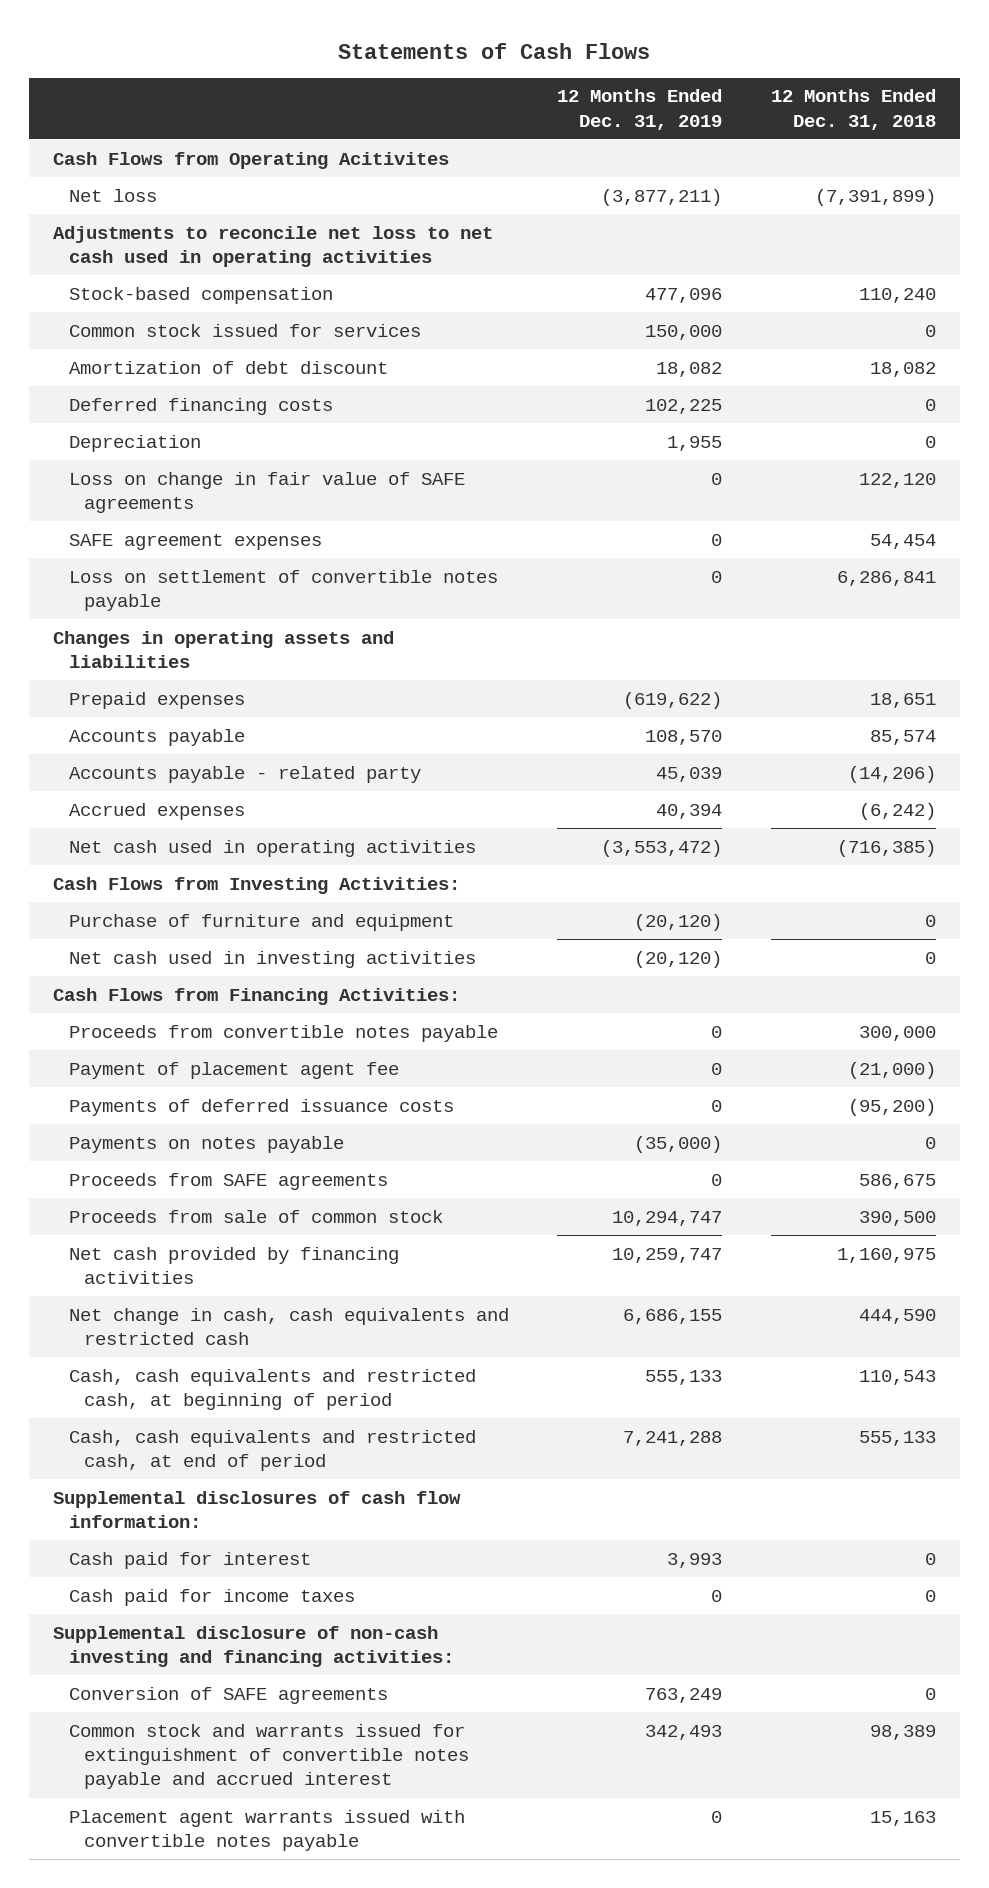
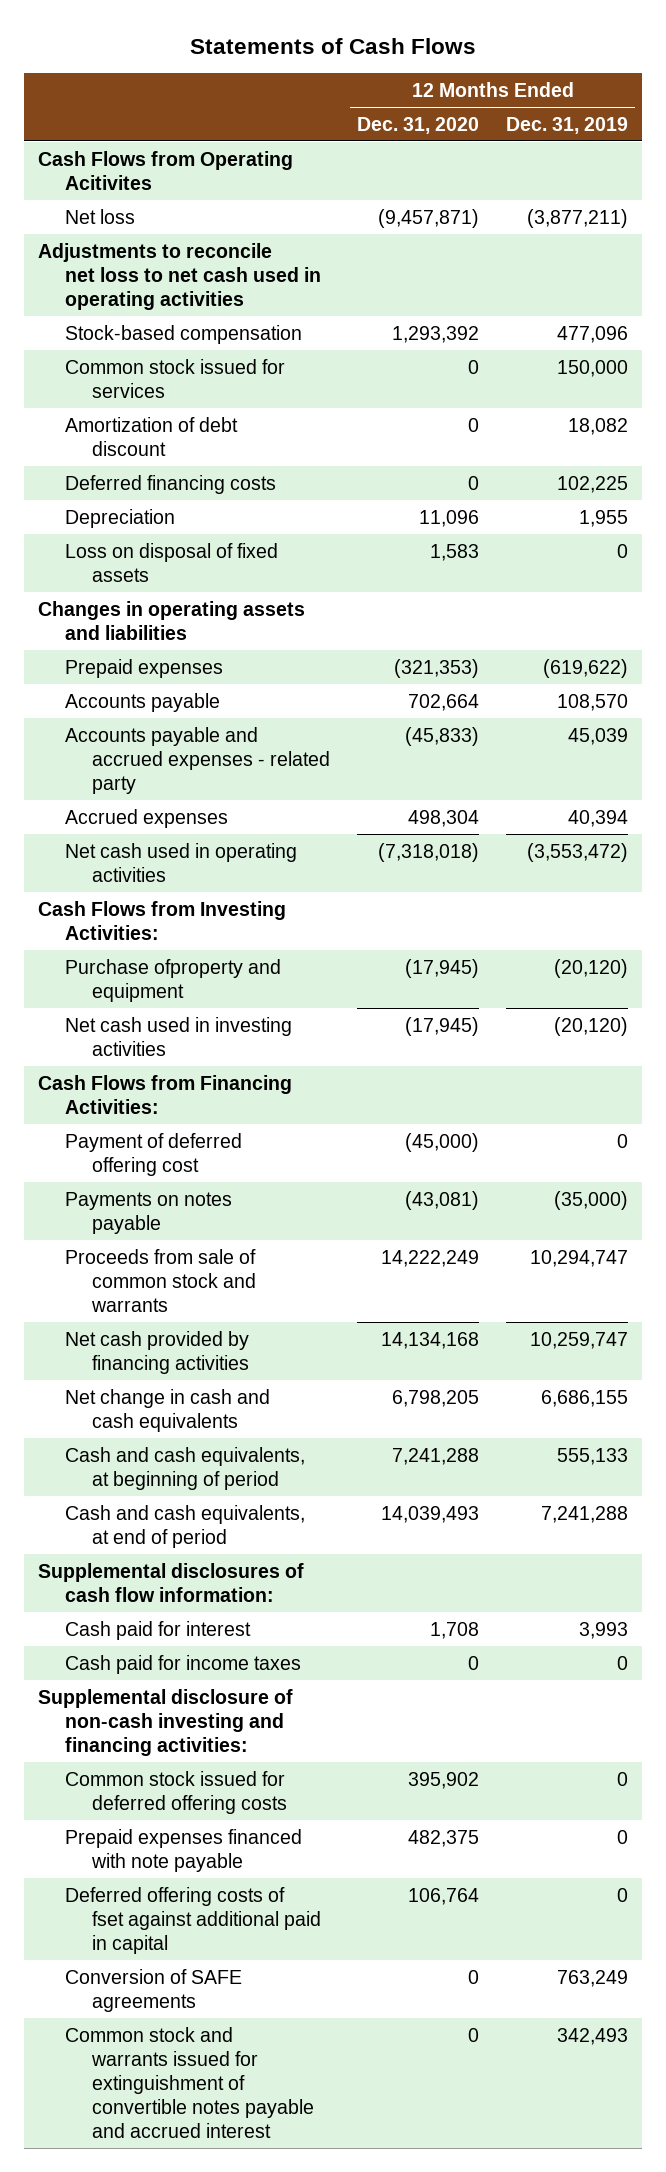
[770,89,936,130] 12 Months Ended Dec. 31, 2018 -> none
none -> [356,116,479,134] Dec. 31, 2020
[68,471,465,514] Loss on change in fair value of SAFE agreements -> none
[68,533,322,550] SAFE agreement expenses -> none
[68,569,498,612] Loss on settlement of convertible notes payable -> none
none -> [64,542,278,582] Loss on disposal of fixed assets
[68,765,421,783] Accounts payable - related party -> [64,726,330,794] Accounts payable and accrued expenses - related party
[68,913,454,931] Purchase of furniture and equipment -> [64,958,281,1002] Purchase ofproperty and equipment
[68,1024,498,1042] Proceeds from convertible notes payable -> none
[68,1061,399,1079] Payment of placement agent fee -> none
[68,1098,454,1116] Payments of deferred issuance costs -> [64,1132,242,1176] Payment of deferred offering cost
[68,1172,388,1190] Proceeds from SAFE agreements -> none
[68,1209,443,1223] Proceeds from sale of common stock -> [64,1248,256,1312] Proceeds from sale of common stock and warrants
[68,1307,509,1346] Net change in cash, cash equivalents and restricted cash -> [64,1388,270,1432] Net change in cash and cash equivalents
[68,1368,476,1411] Cash, cash equivalents and restricted cash, at beginning of period -> [64,1446,305,1490] Cash and cash equivalents, at beginning of period
[68,1429,476,1472] Cash, cash equivalents and restricted cash, at end of period -> [64,1504,305,1548] Cash and cash equivalents, at end of period
none -> [64,1770,287,1814] Common stock issued for deferred offering costs
none -> [64,1828,302,1872] Prepaid expenses financed with note payable
none -> [64,1886,321,1954] Deferred offering costs of fset against additional paid in capital
[68,1809,465,1852] Placement agent warrants issued with convertible notes payable -> none

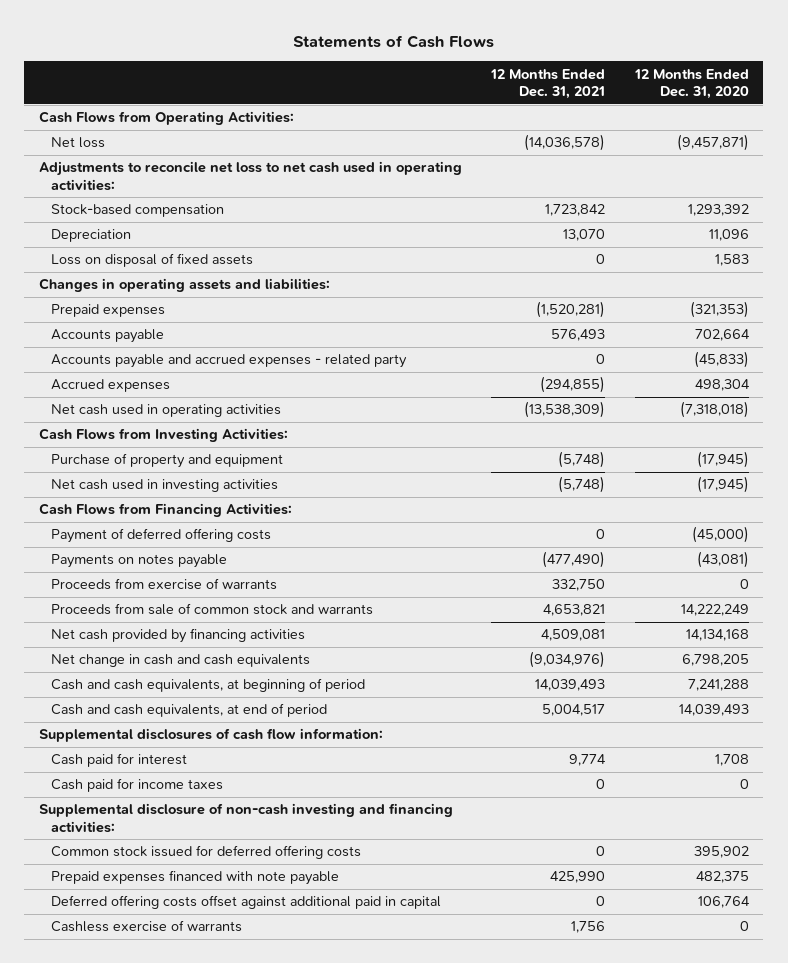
[506,116,629,134] Dec. 31, 2019 -> none
none -> [490,68,606,100] 12 Months Ended Dec. 31, 2021
[37,150,293,190] Cash Flows from Operating Acitivites -> [39,111,295,126] Cash Flows from Operating Activities:
[37,242,321,310] Adjustments to reconcile net loss to net cash used in operating activities -> [39,161,463,191] Adjustments to reconcile net loss to net cash used in operating activities:
[64,358,285,398] Common stock issued for services -> none
[64,416,238,456] Amortization of debt discount -> none
[64,474,276,494] Deferred financing costs -> none
[37,600,305,640] Changes in operating assets and liabilities -> [39,278,331,293] Changes in operating assets and liabilities:
[64,958,281,1002] Purchase ofproperty and equipment -> [51,453,284,469] Purchase of property and equipment
[64,1132,242,1176] Payment of deferred offering cost -> [51,528,272,544] Payment of deferred offering costs
none -> [51,578,278,591] Proceeds from exercise of warrants
[64,1968,242,2012] Conversion of SAFE agreements -> none
[64,2026,314,2138] Common stock and warrants issued for extinguishment of convertible notes payable and accrued interest -> none
[64,1886,321,1954] Deferred offering costs of fset against additional paid in capital -> [51,895,442,910] Deferred offering costs offset against additional paid in capital
none -> [51,920,243,933] Cashless exercise of warrants

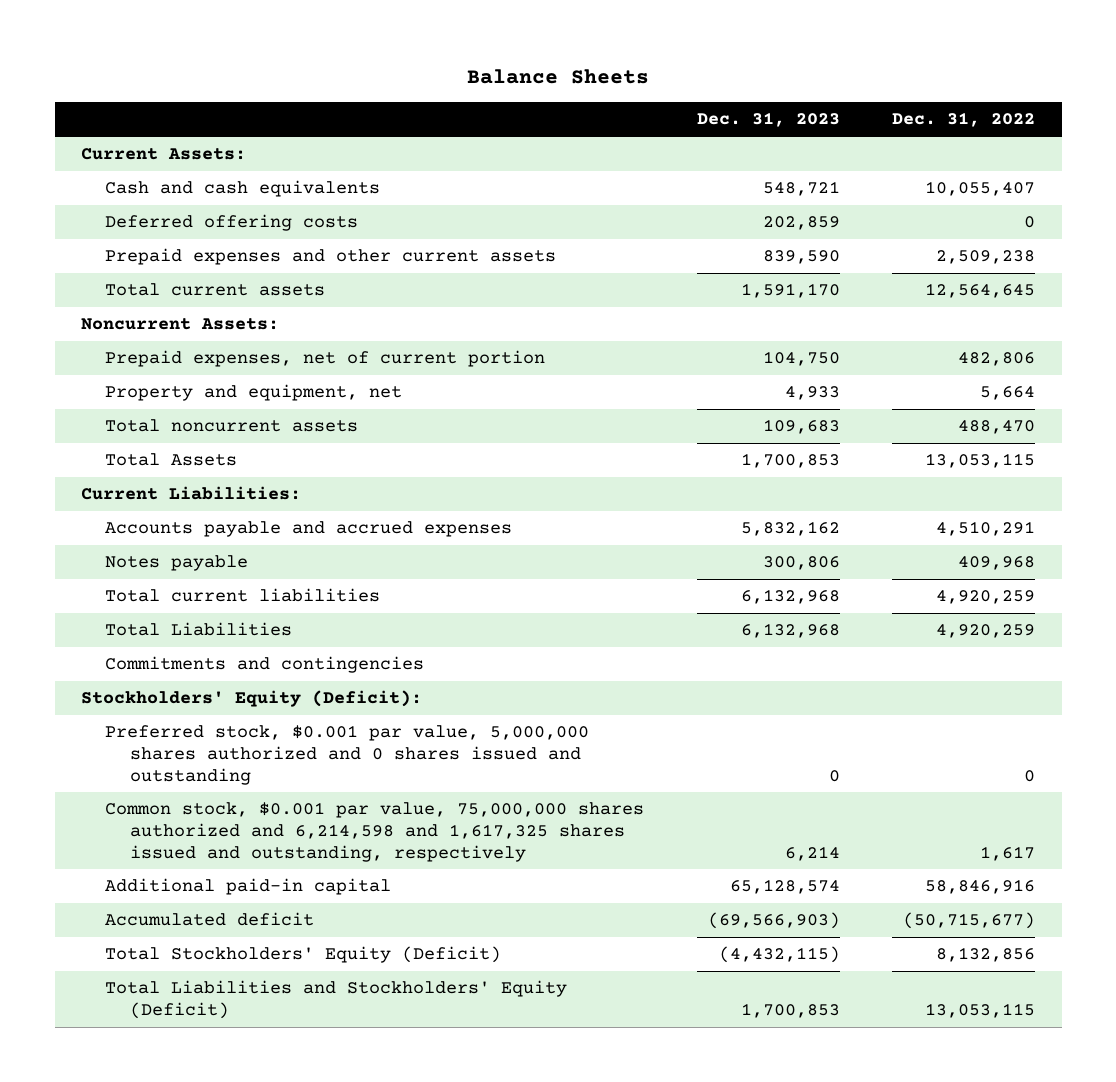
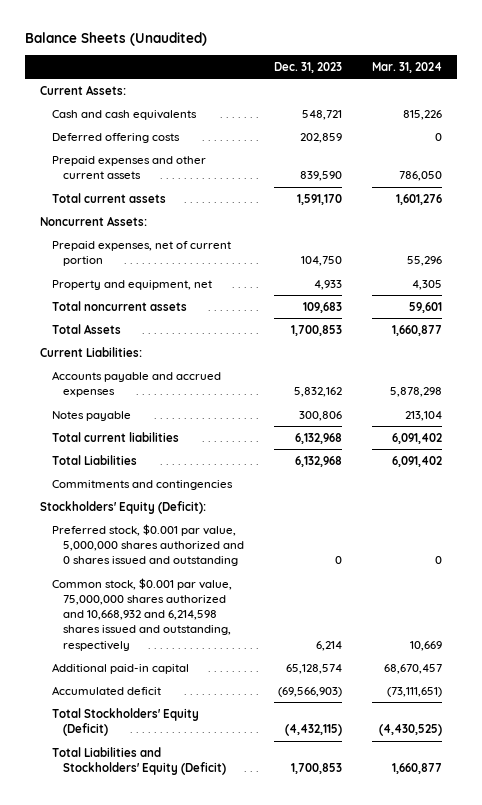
[467,69,650,85] Balance Sheets -> [25,32,208,47] Balance Sheets (Unaudited)
[892,112,1036,128] Dec. 31, 2022 -> none
none -> [371,61,442,73] Mar. 31, 2024
[105,802,645,862] Common stock, $0.001 par value, 75,000,000 shares authorized and 6,214,598 and 1,617,325 shares issued and outstanding, respectively -> [51,577,232,651] Common stock, $0.001 par value, 75,000,000 shares authorized and 10,668,932 and 6,214,598 shares issued and outstanding, respectively

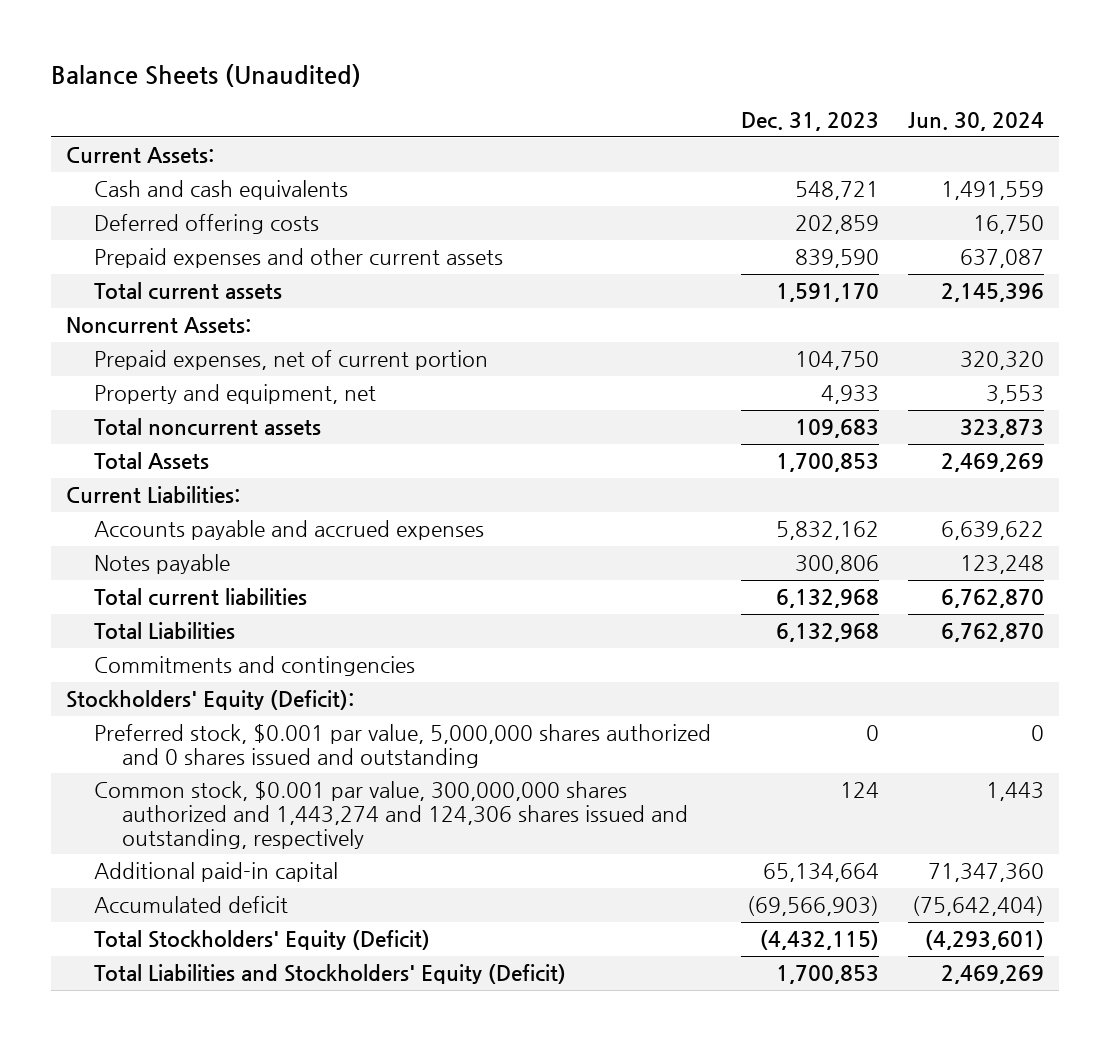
[371,61,442,73] Mar. 31, 2024 -> none
none -> [908,112,1045,132] Jun. 30, 2024
[51,577,232,651] Common stock, $0.001 par value, 75,000,000 shares authorized and 10,668,932 and 6,214,598 shares issued and outstanding, respectively -> [94,780,689,849] Common stock, $0.001 par value, 300,000,000 shares authorized and 1,443,274 and 124,306 shares issued and outstanding, respectively
[316,640,343,651] 6,214 -> [839,781,879,798] 124
[286,663,343,674] 65,128,574 -> [762,862,879,882] 65,134,664

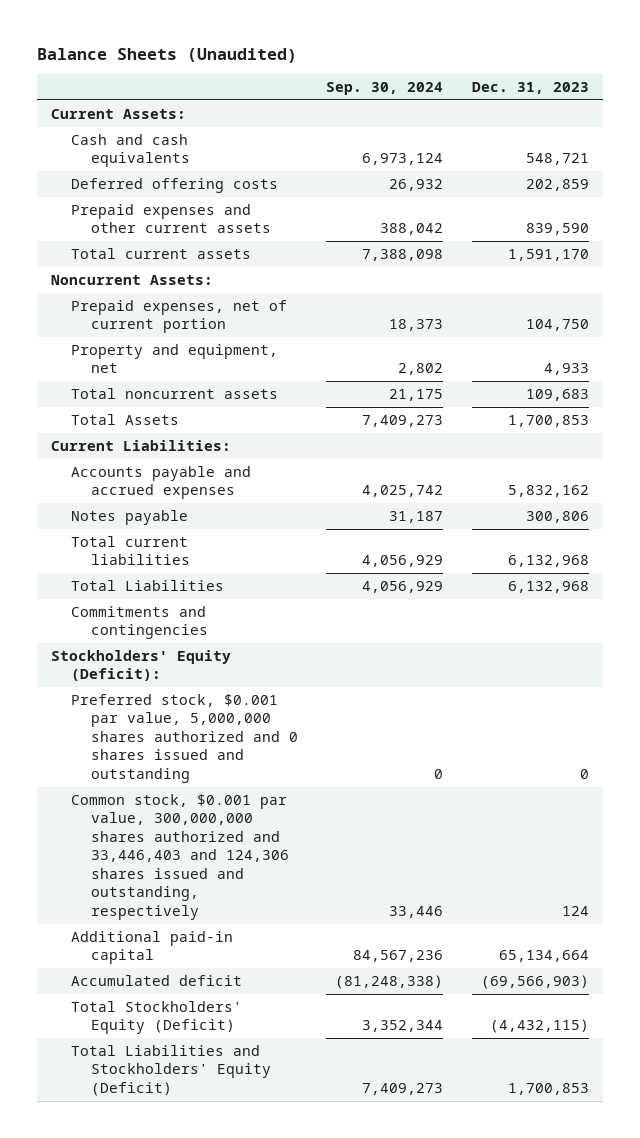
[908,112,1045,132] Jun. 30, 2024 -> none
none -> [326,81,444,95] Sep. 30, 2024
[94,780,689,849] Common stock, $0.001 par value, 300,000,000 shares authorized and 1,443,274 and 124,306 shares issued and outstanding, respectively -> [70,793,289,920] Common stock, $0.001 par value, 300,000,000 shares authorized and 33,446,403 and 124,306 shares issued and outstanding, respectively

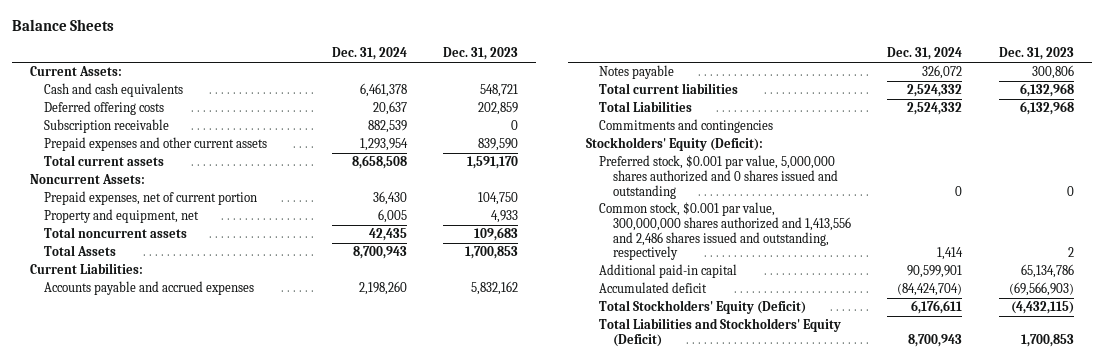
[37,47,298,63] Balance Sheets (Unaudited) -> [12,19,115,32] Balance Sheets
[326,81,444,95] Sep. 30, 2024 -> none
none -> [331,47,407,61] Dec. 31, 2024
none -> [43,119,169,134] Subscription receivable
[70,793,289,920] Common stock, $0.001 par value, 300,000,000 shares authorized and 33,446,403 and 124,306 shares issued and outstanding, respectively -> [599,202,851,261] Common stock, $0.001 par value, 300,000,000 shares authorized and 1,413,556 and 2,486 shares issued and outstanding, respectively
[561,905,589,916] 124 -> [1067,247,1074,258] 2
[498,950,589,963] 65,134,664 -> [1020,264,1074,279] 65,134,786

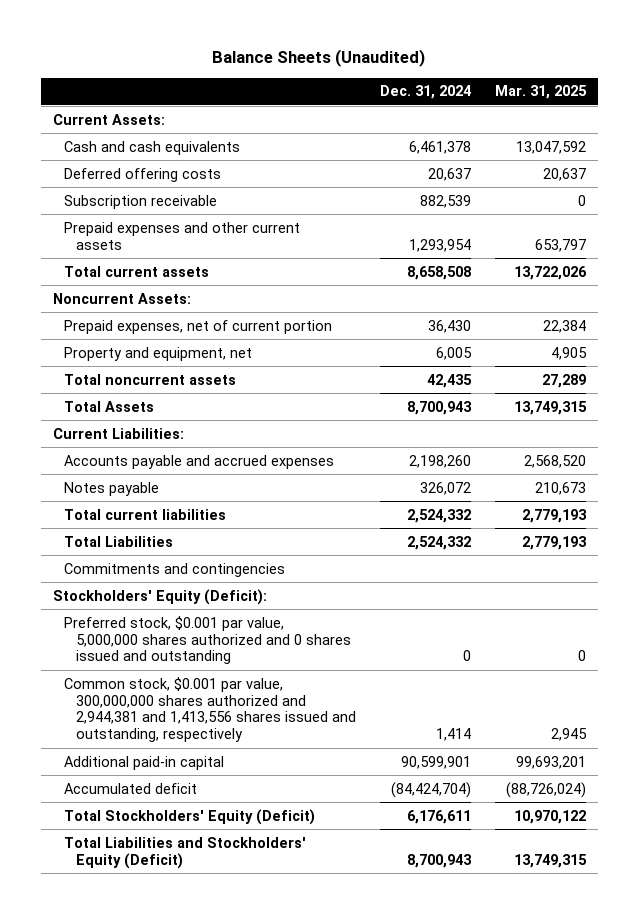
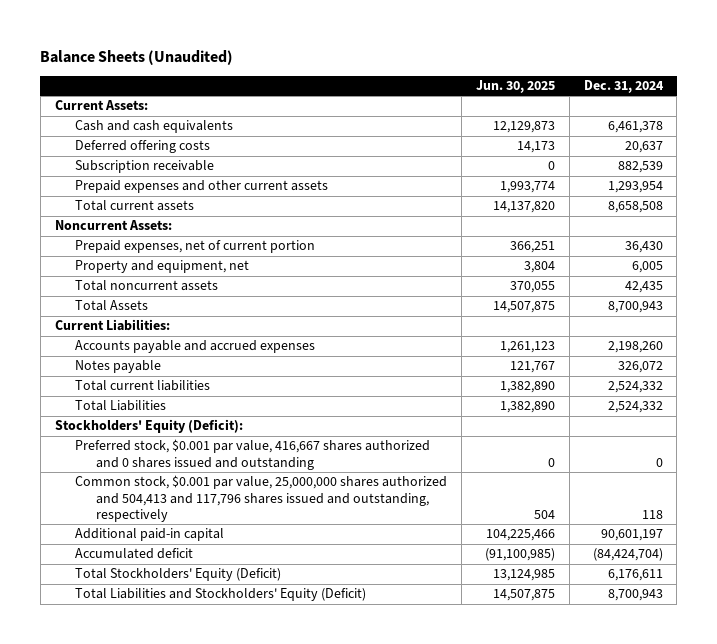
[495,85,588,100] Mar. 31, 2025 -> none
none -> [476,80,556,94] Jun. 30, 2025
[64,562,286,577] Commitments and contingencies -> none
[64,615,352,665] Preferred stock, $0.001 par value, 5,000,000 shares authorized and 0 shares issued and outstanding -> [75,439,431,470] Preferred stock, $0.001 par value, 416,667 shares authorized and 0 shares issued and outstanding
[64,676,357,743] Common stock, $0.001 par value, 300,000,000 shares authorized and 2,944,381 and 1,413,556 shares issued and outstanding, respectively -> [75,475,448,522] Common stock, $0.001 par value, 25,000,000 shares authorized and 504,413 and 117,796 shares issued and outstanding, respectively
[436,728,472,742] 1,414 -> [641,509,663,519] 118
[401,755,472,769] 90,599,901 -> [600,529,663,542] 90,601,197

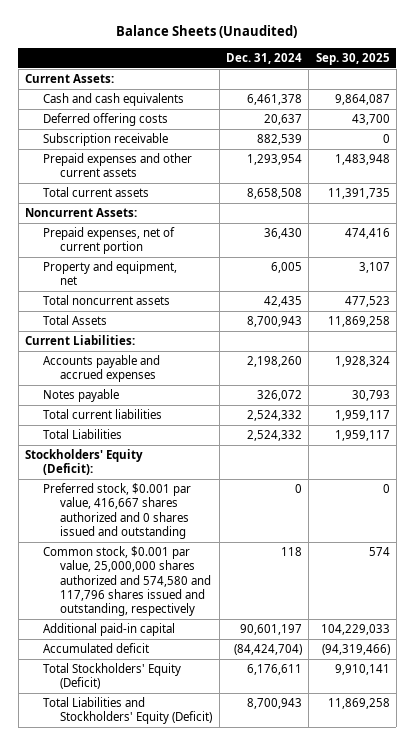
[476,80,556,94] Jun. 30, 2025 -> none
none -> [315,52,390,65] Sep. 30, 2025
[75,475,448,522] Common stock, $0.001 par value, 25,000,000 shares authorized and 504,413 and 117,796 shares issued and outstanding, respectively -> [42,546,212,616] Common stock, $0.001 par value, 25,000,000 shares authorized and 574,580 and 117,796 shares issued and outstanding, respectively

